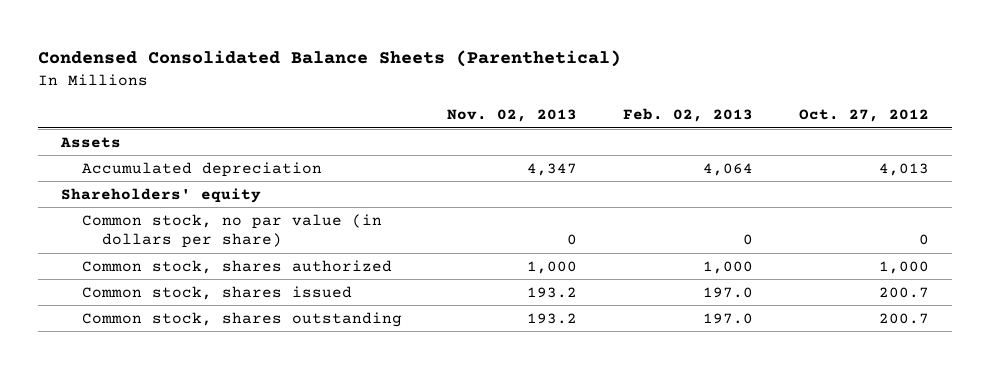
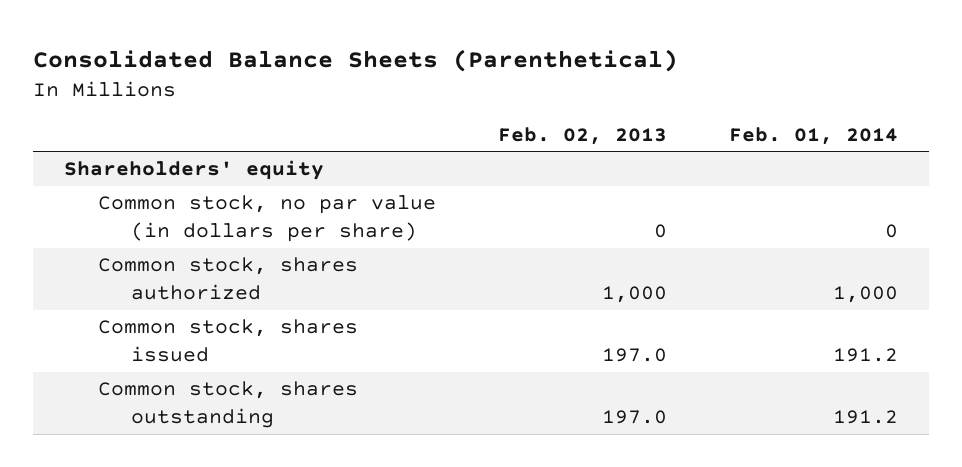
[38,50,622,68] Condensed Consolidated Balance Sheets (Parenthetical) -> [33,49,679,73] Consolidated Balance Sheets (Parenthetical)
[447,109,578,123] Nov. 02, 2013 -> none
[799,109,930,123] Oct. 27, 2012 -> none
none -> [728,126,898,145] Feb. 01, 2014
[60,136,122,148] Assets -> none
[81,161,322,177] Accumulated depreciation -> none

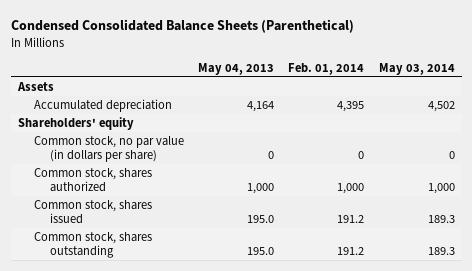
[33,49,679,73] Consolidated Balance Sheets (Parenthetical) -> [10,18,354,33] Condensed Consolidated Balance Sheets (Parenthetical)
[497,126,667,145] Feb. 02, 2013 -> none
none -> [198,62,275,75] May 04, 2013
none -> [378,62,455,75] May 03, 2014
none -> [16,82,54,92] Assets
none -> [34,99,173,113] Accumulated depreciation

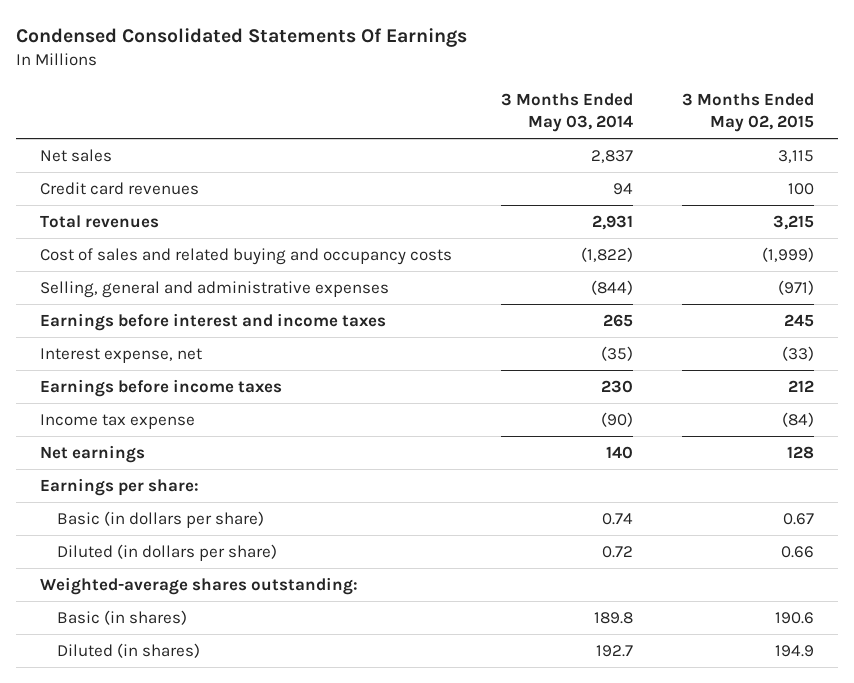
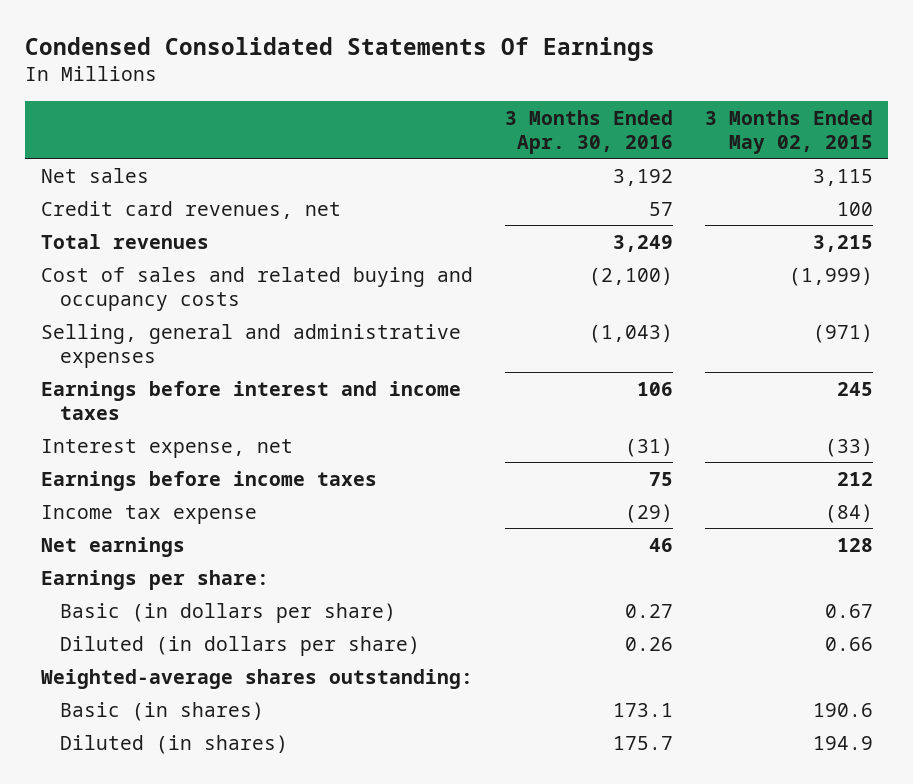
[500,92,633,132] 3 Months Ended May 03, 2014 -> none
none -> [504,109,673,154] 3 Months Ended Apr. 30, 2016
[40,182,200,196] Credit card revenues -> [40,200,341,219] Credit card revenues, net

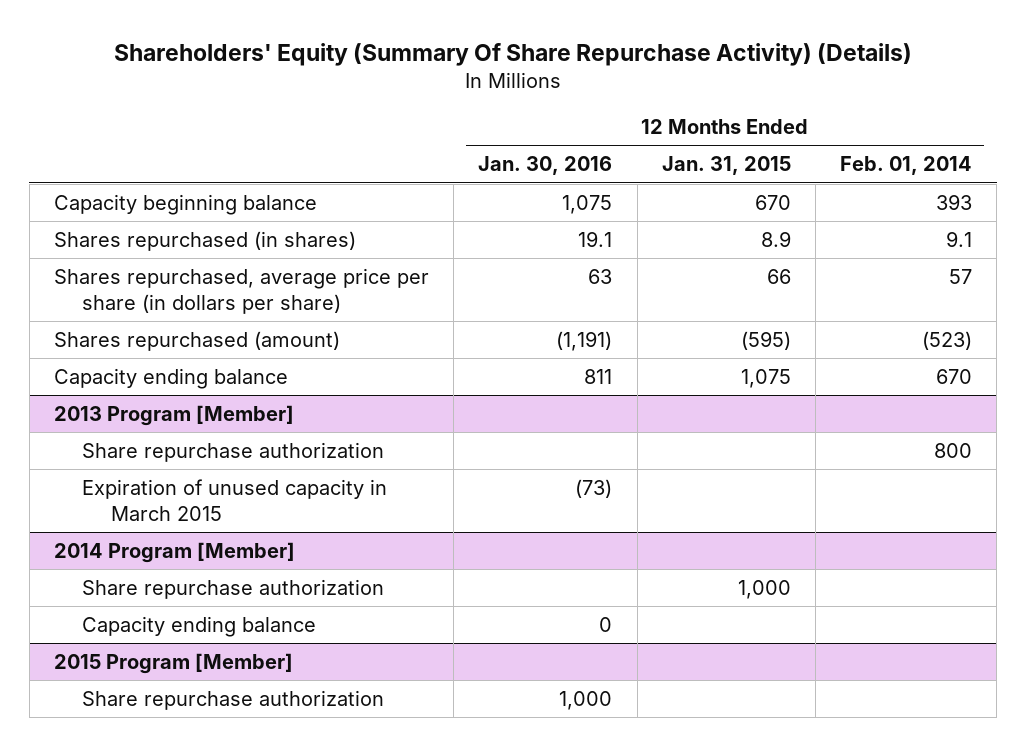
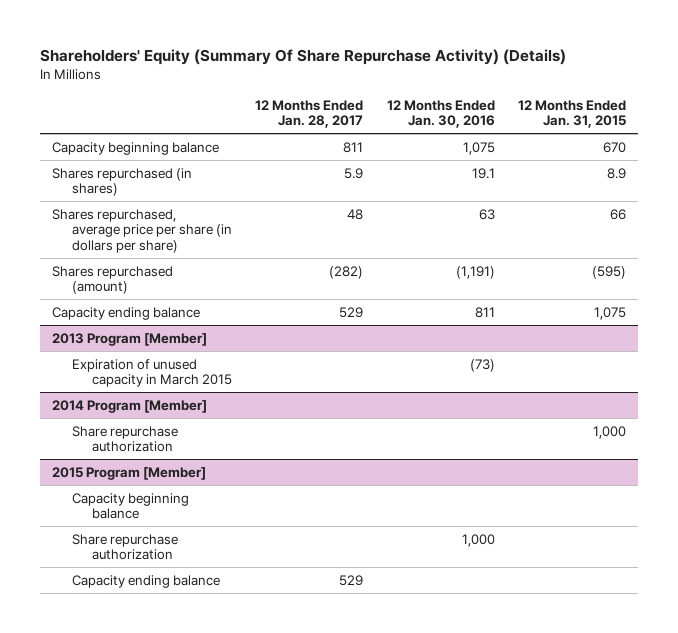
[840,156,973,176] Feb. 01, 2014 -> none
none -> [255,99,364,129] 12 Months Ended Jan. 28, 2017
[82,442,385,463] Share repurchase authorization -> none
[82,616,317,638] Capacity ending balance -> none
none -> [71,492,189,520] Capacity beginning balance
none -> [71,574,220,588] Capacity ending balance

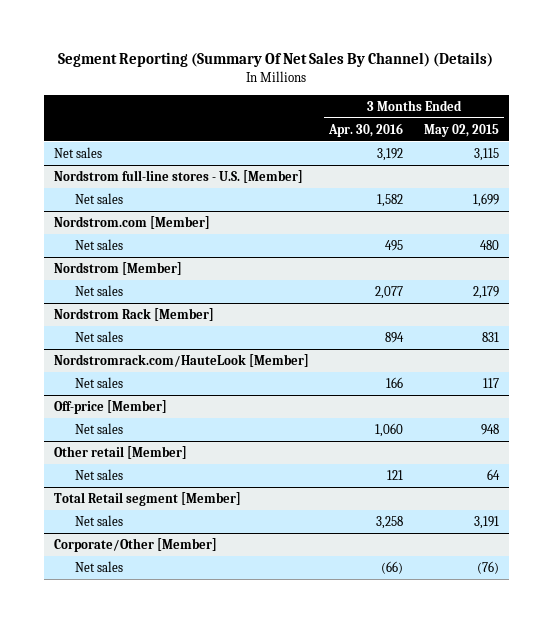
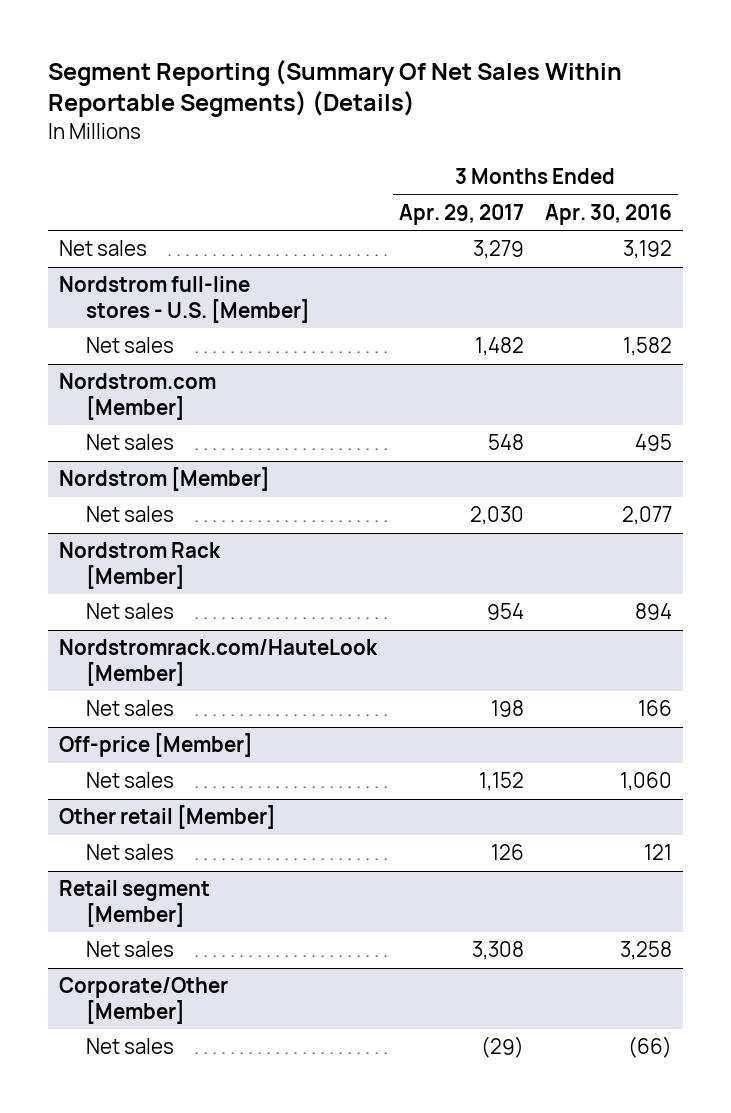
[58,52,494,68] Segment Reporting (Summary Of Net Sales By Channel) (Details) -> [47,59,622,118] Segment Reporting (Summary Of Net Sales Within Reportable Segments) (Details)
[423,123,499,137] May 02, 2015 -> none
none -> [398,204,524,226] Apr. 29, 2017
[53,491,241,506] Total Retail segment [Member] -> [58,880,210,928] Retail segment [Member]

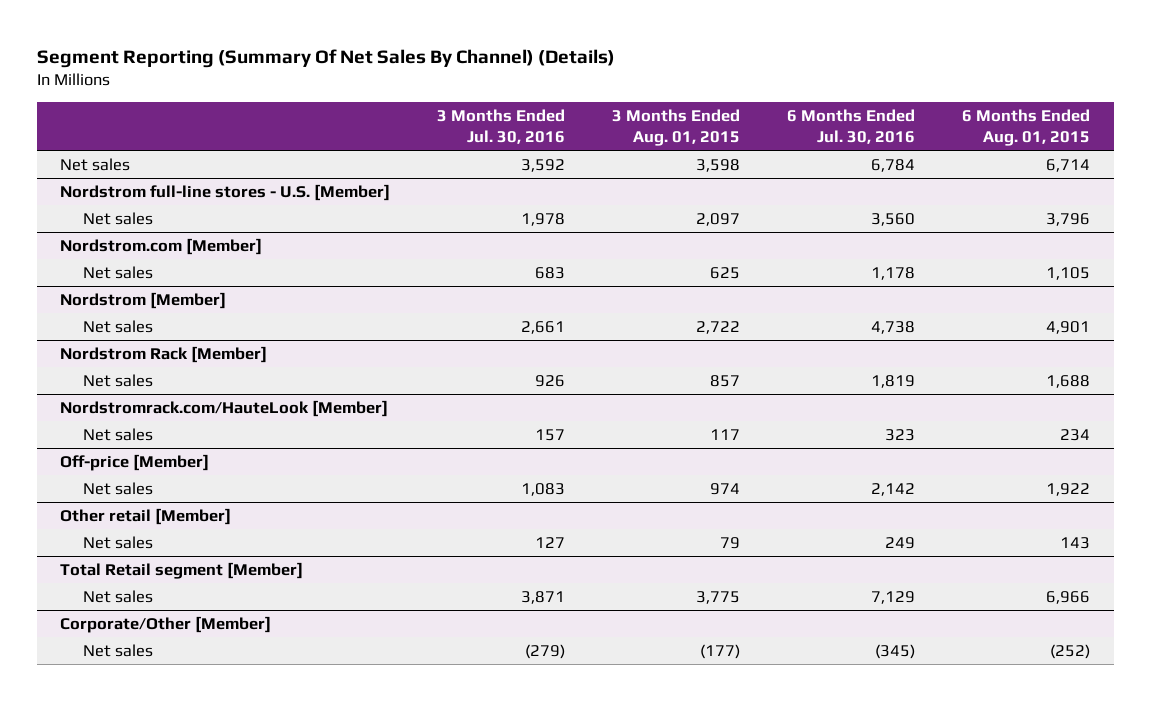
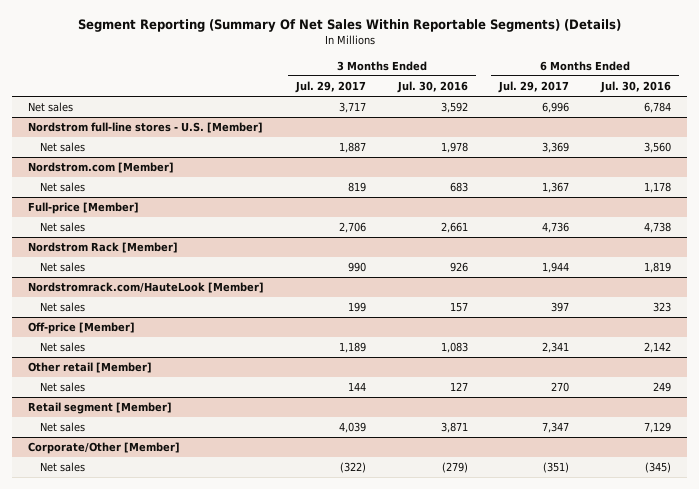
[37,48,616,68] Segment Reporting (Summary Of Net Sales By Channel) (Details) -> [77,19,621,33] Segment Reporting (Summary Of Net Sales Within Reportable Segments) (Details)
[612,108,741,146] 3 Months Ended Aug. 01, 2015 -> none
[962,108,1091,146] 6 Months Ended Aug. 01, 2015 -> none
none -> [294,81,366,94] Jul. 29, 2017
none -> [498,81,570,94] Jul. 29, 2017
[60,292,227,310] Nordstrom [Member] -> [28,202,140,215] Full-price [Member]
[60,562,304,580] Total Retail segment [Member] -> [28,402,173,415] Retail segment [Member]

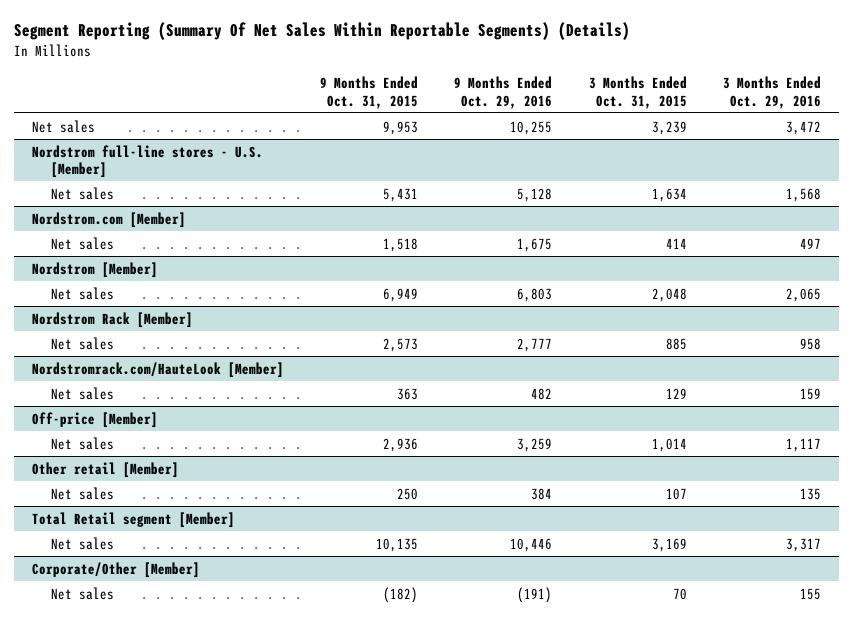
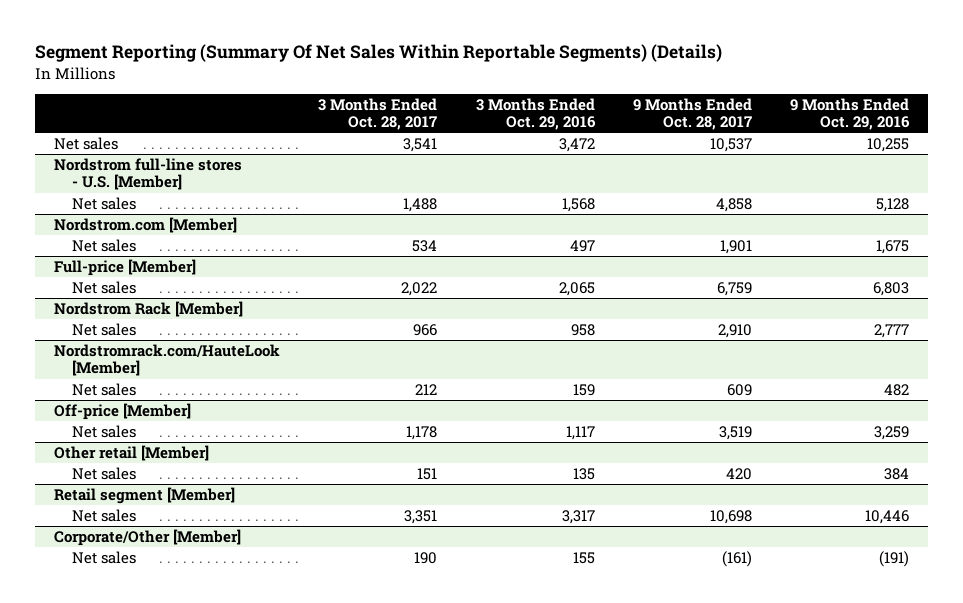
[319,76,418,109] 9 Months Ended Oct. 31, 2015 -> none
[588,76,687,109] 3 Months Ended Oct. 31, 2015 -> none
none -> [318,97,438,131] 3 Months Ended Oct. 28, 2017
none -> [632,97,752,131] 9 Months Ended Oct. 28, 2017
[31,261,158,278] Nordstrom [Member] -> [54,259,197,277] Full-price [Member]
[31,511,235,528] Total Retail segment [Member] -> [54,487,236,505] Retail segment [Member]

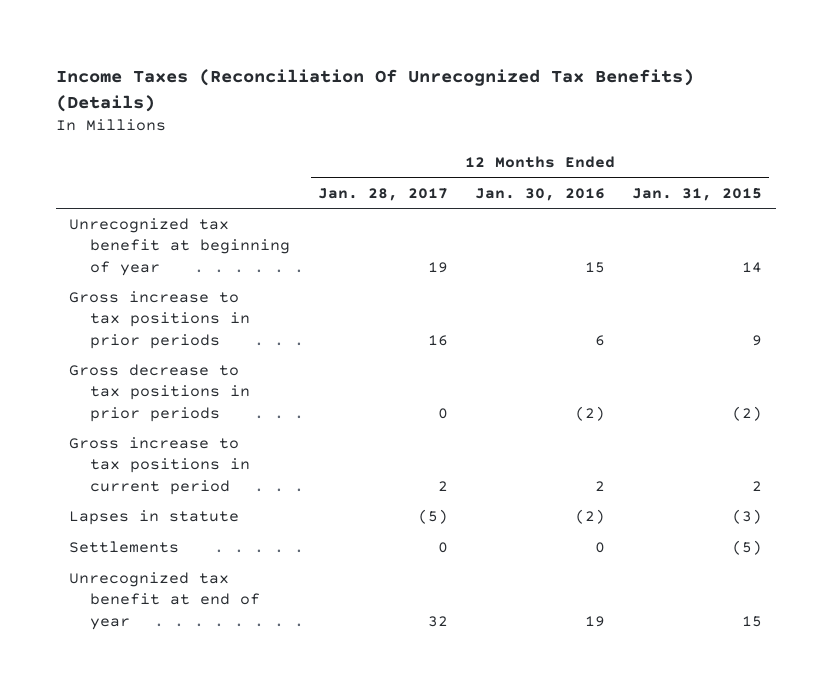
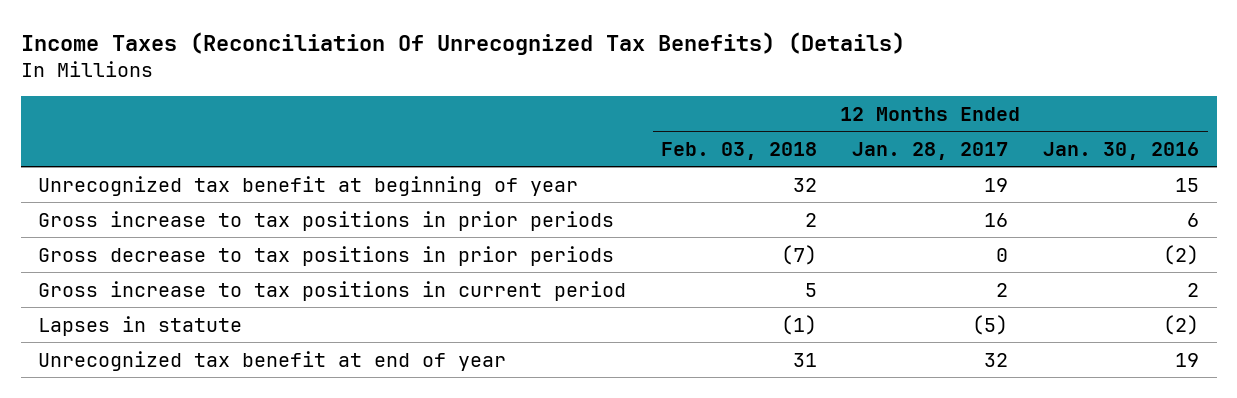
[632,187,763,201] Jan. 31, 2015 -> none
none -> [661,141,818,160] Feb. 03, 2018
[69,541,180,554] Settlements -> none

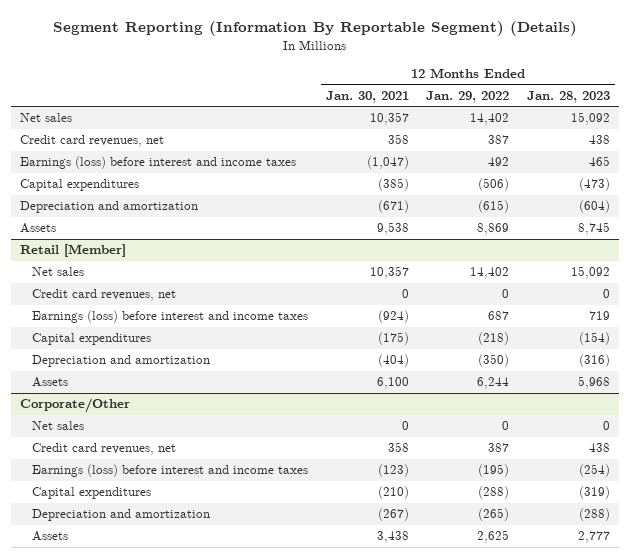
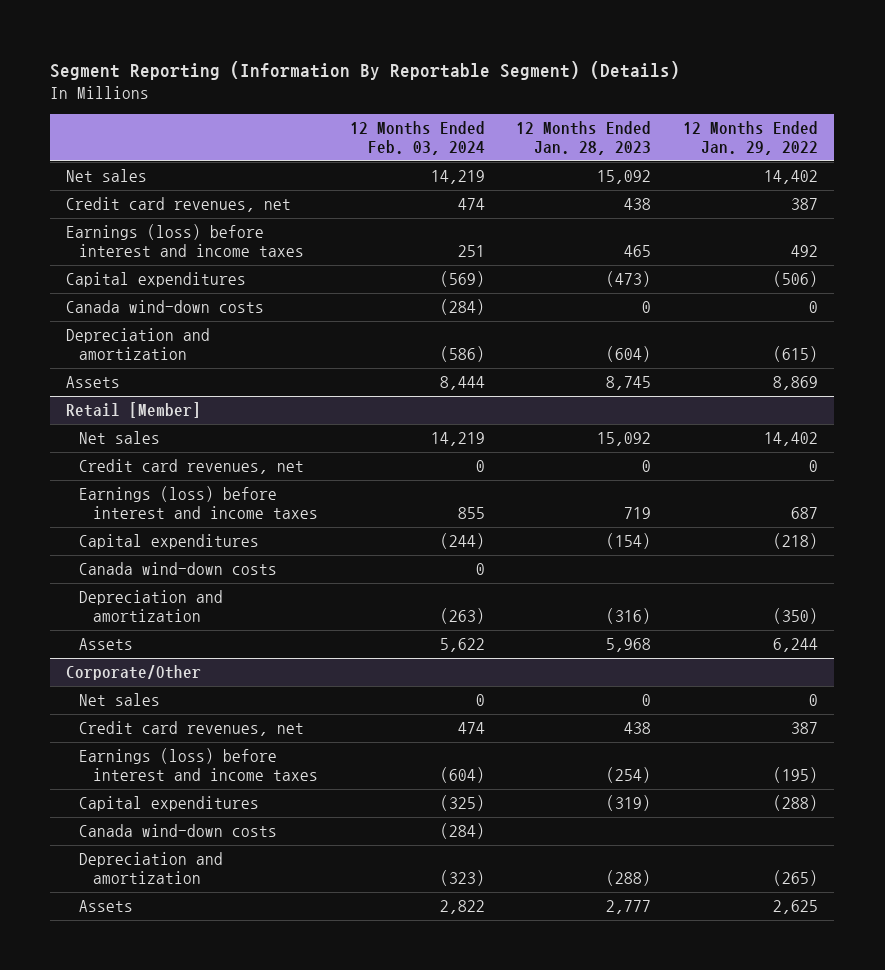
[325,91,409,104] Jan. 30, 2021 -> none
none -> [349,121,485,156] 12 Months Ended Feb. 03, 2024
none -> [66,299,265,313] Canada wind-down costs
none -> [79,561,278,575] Canada wind-down costs
none -> [79,823,278,837] Canada wind-down costs

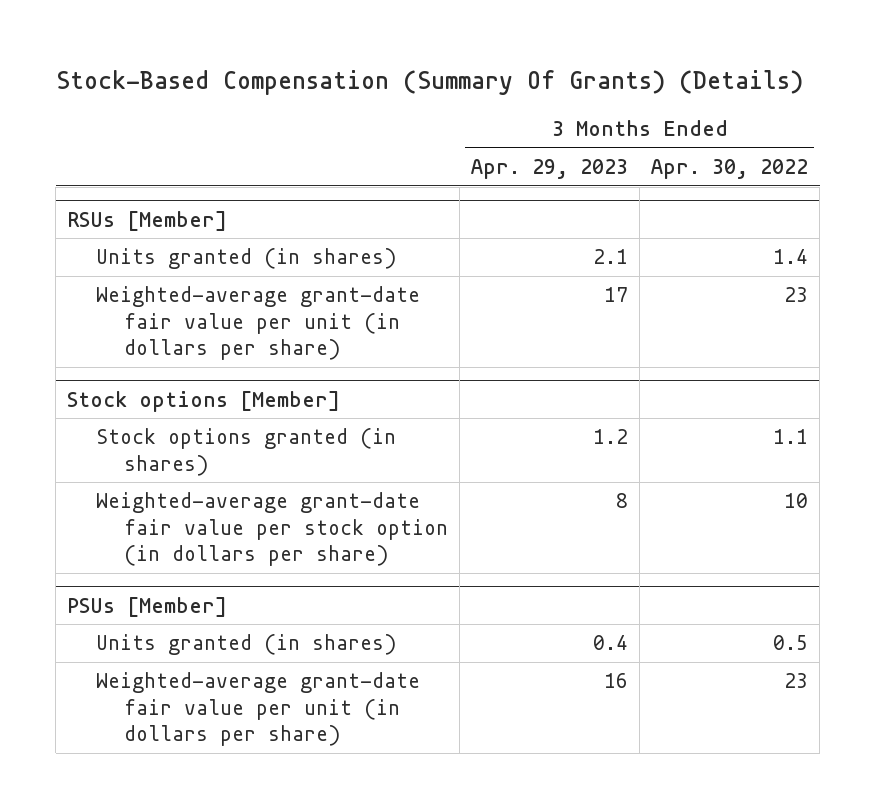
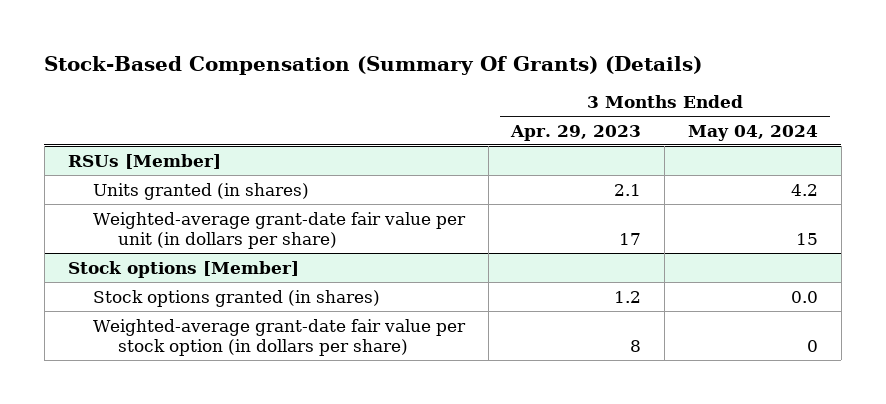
[651,159,809,180] Apr. 30, 2022 -> none
none -> [687,124,818,141] May 04, 2024
[67,596,228,617] PSUs [Member] -> none
[95,634,397,656] Units granted (in shares) -> none
[95,672,420,747] Weighted-average grant-date fair value per unit (in dollars per share) -> none

